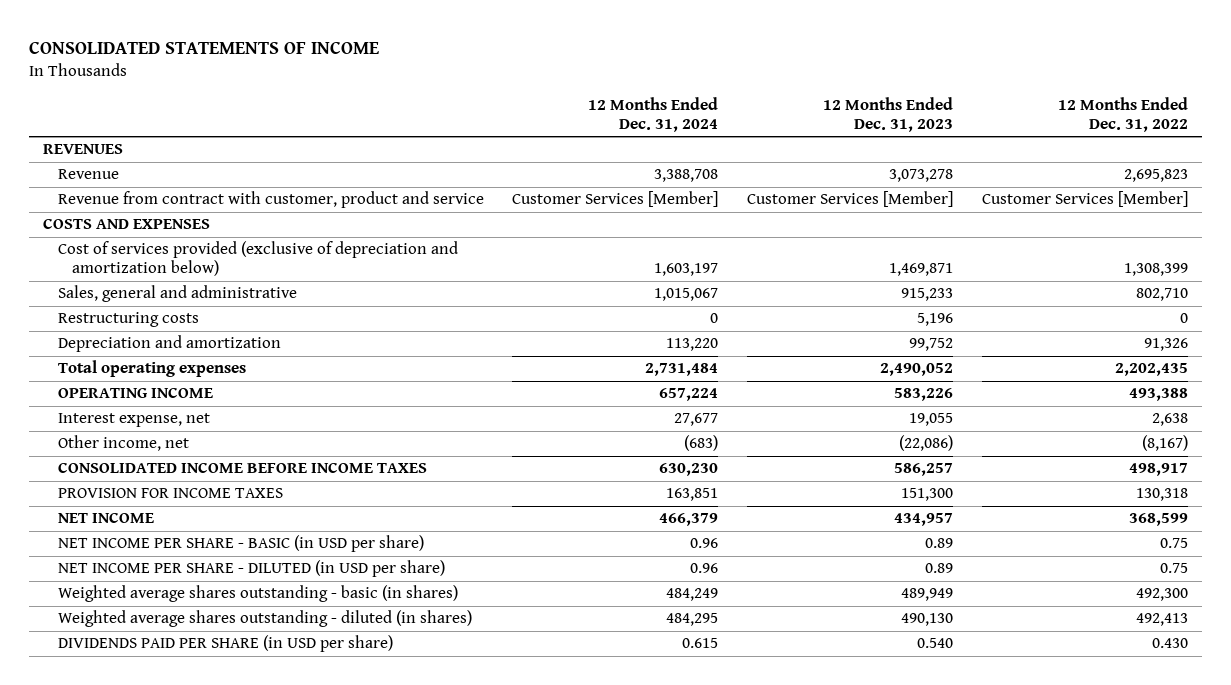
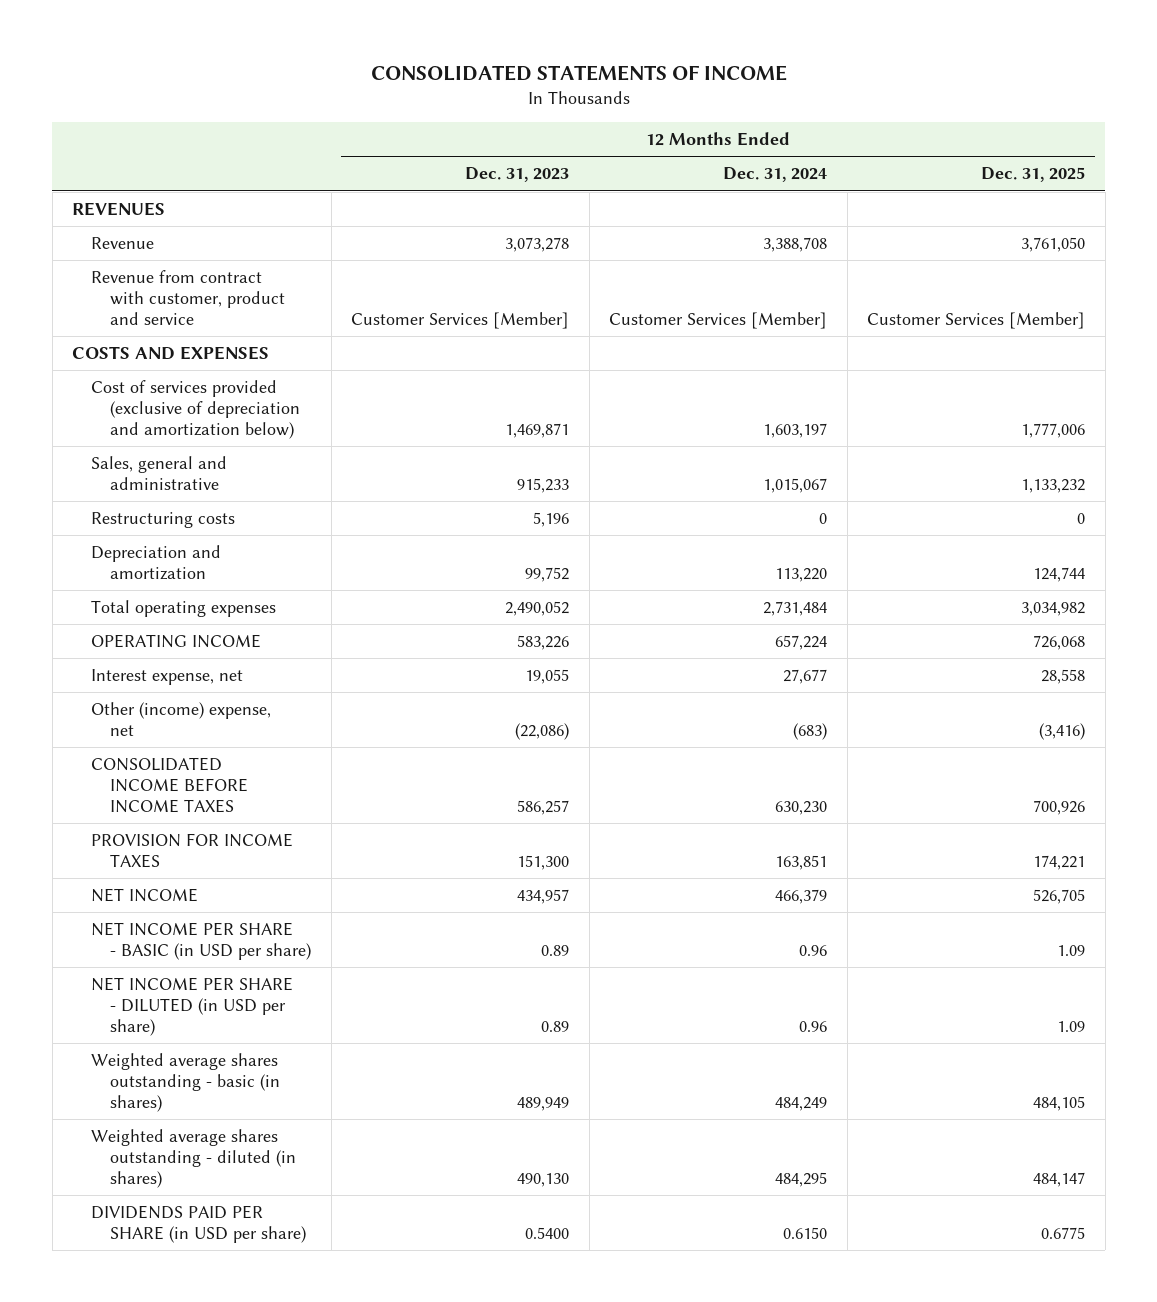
[1057,96,1188,133] 12 Months Ended Dec. 31, 2022 -> none
none -> [981,167,1086,183] Dec. 31, 2025
[57,435,189,452] Other income, net -> [91,701,272,736] Other (income) expense, net
[682,638,719,649] 0.615 -> [783,1226,828,1239] 0.6150
[917,638,954,649] 0.540 -> [525,1226,570,1239] 0.5400

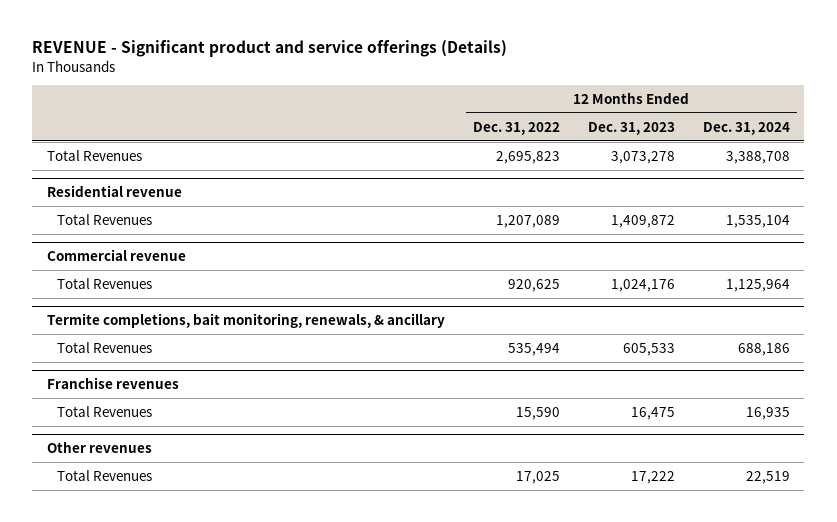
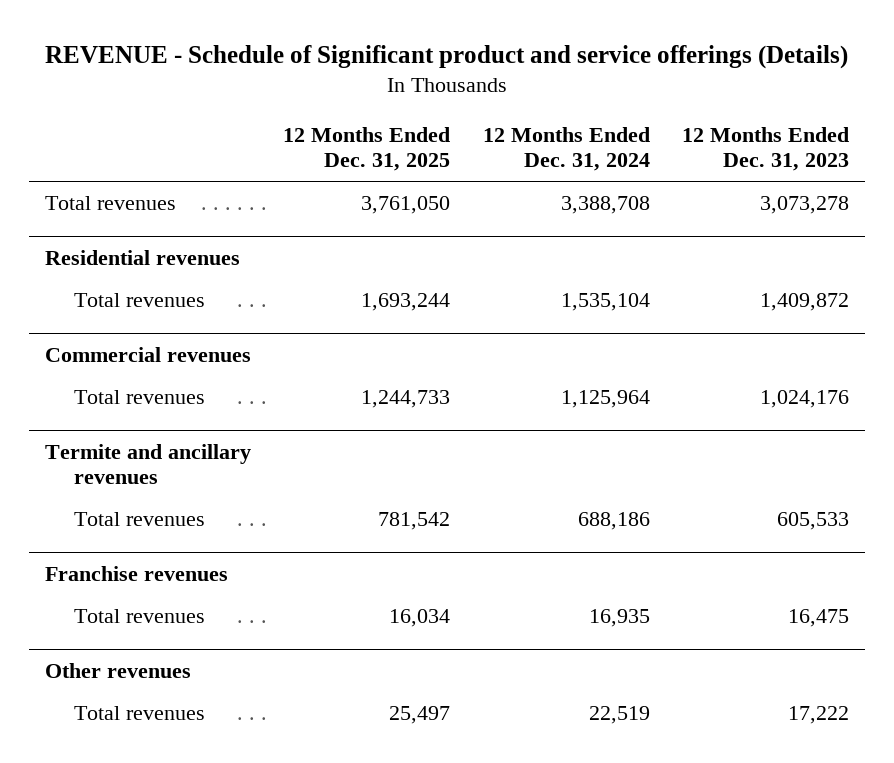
[32,40,508,58] REVENUE - Significant product and service offerings (Details) -> [45,44,849,69] REVENUE - Schedule of Significant product and service offerings (Details)
[472,121,560,135] Dec. 31, 2022 -> none
none -> [283,127,451,172] 12 Months Ended Dec. 31, 2025
[46,313,445,329] Termite completions, bait monitoring, renewals, & ancillary -> none
[46,149,142,161] Total Revenues -> [44,196,176,211] Total revenues
[46,185,182,198] Residential revenue -> [44,249,240,265] Residential revenues
[56,213,152,225] Total Revenues -> [73,293,205,308] Total revenues
[46,249,186,262] Commercial revenue -> [44,346,251,362] Commercial revenues
[56,277,152,289] Total Revenues -> [73,390,205,405] Total revenues
none -> [44,443,251,484] Termite and ancillary revenues
[56,341,152,353] Total Revenues -> [73,512,205,527] Total revenues
[56,405,152,417] Total Revenues -> [73,609,205,624] Total revenues
[56,469,152,481] Total Revenues -> [73,706,205,721] Total revenues

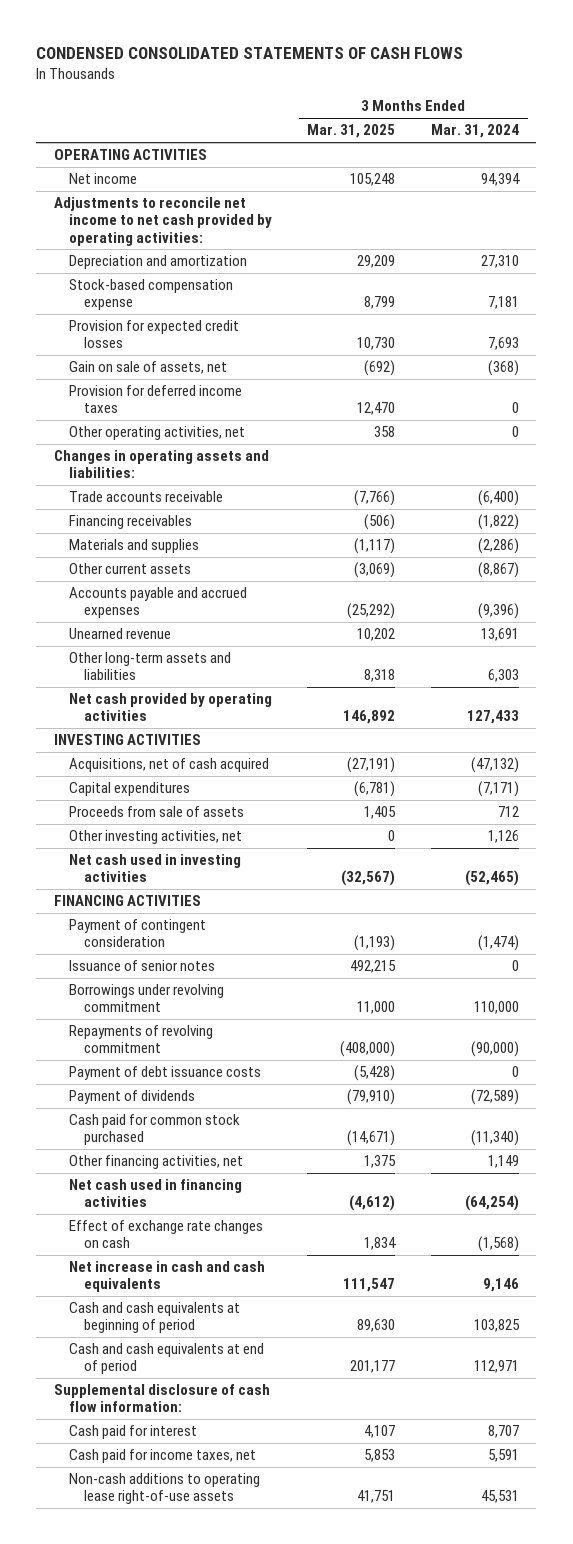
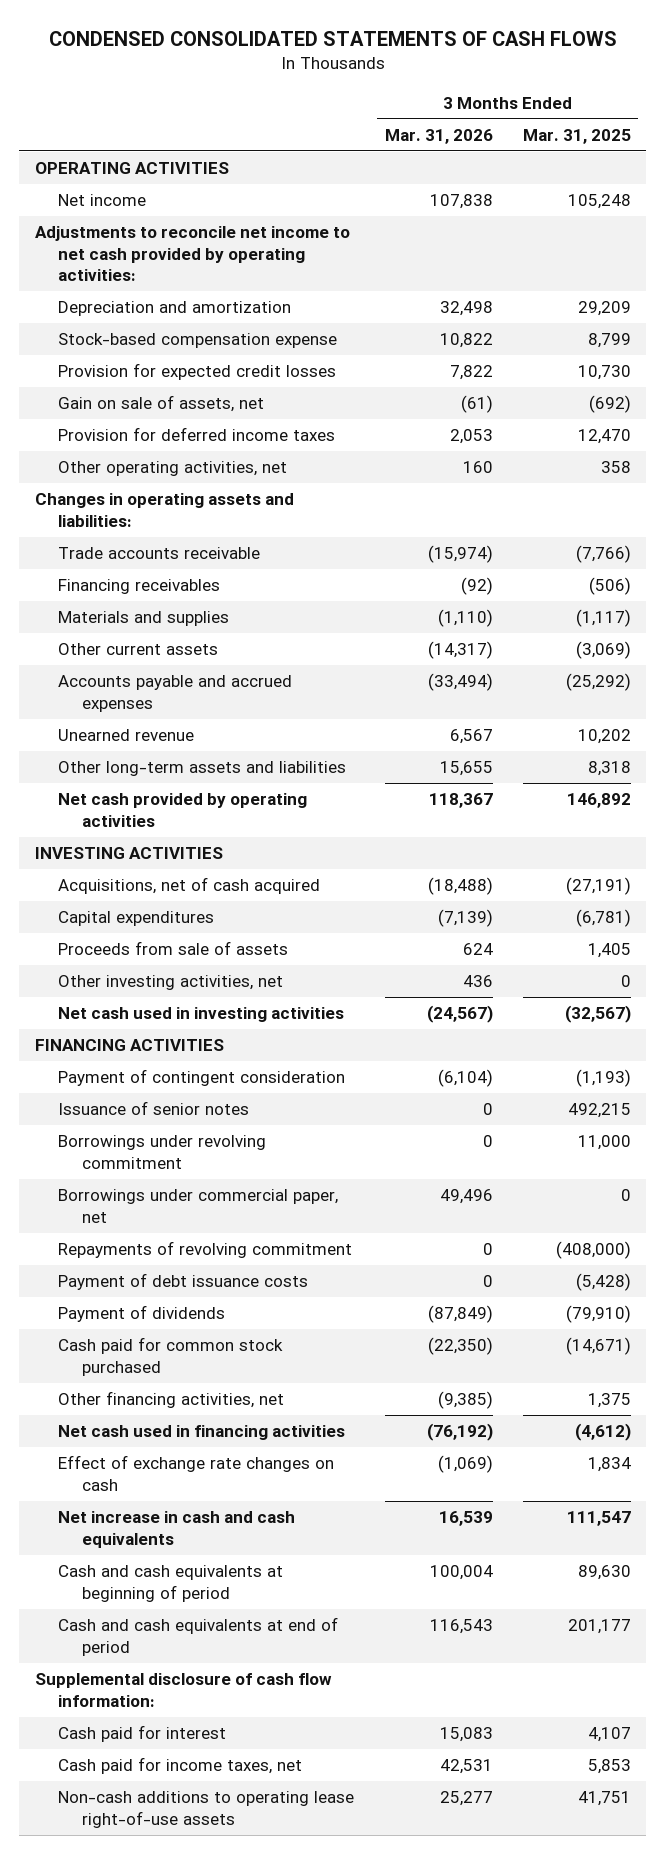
[430,124,519,139] Mar. 31, 2024 -> none
none -> [384,128,493,144] Mar. 31, 2026
none -> [58,1189,339,1223] Borrowings under commercial paper, net

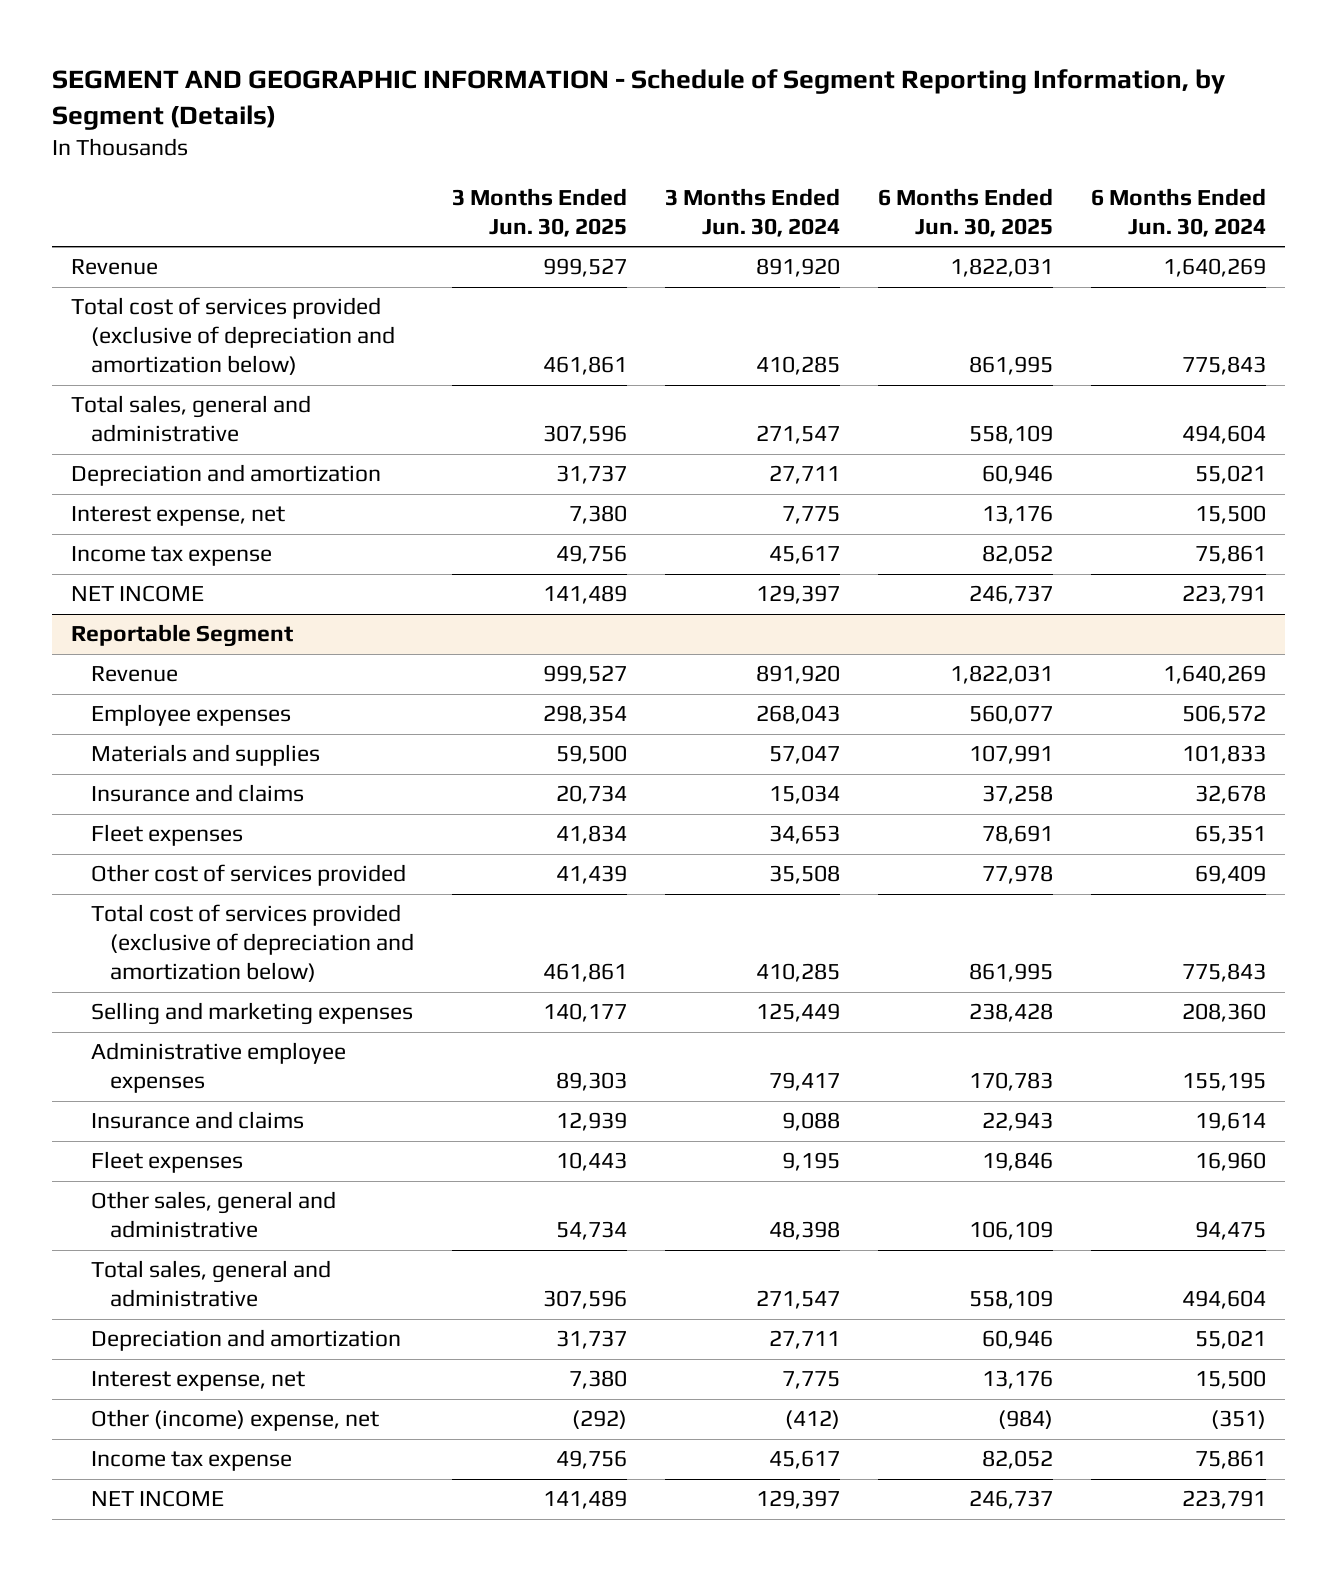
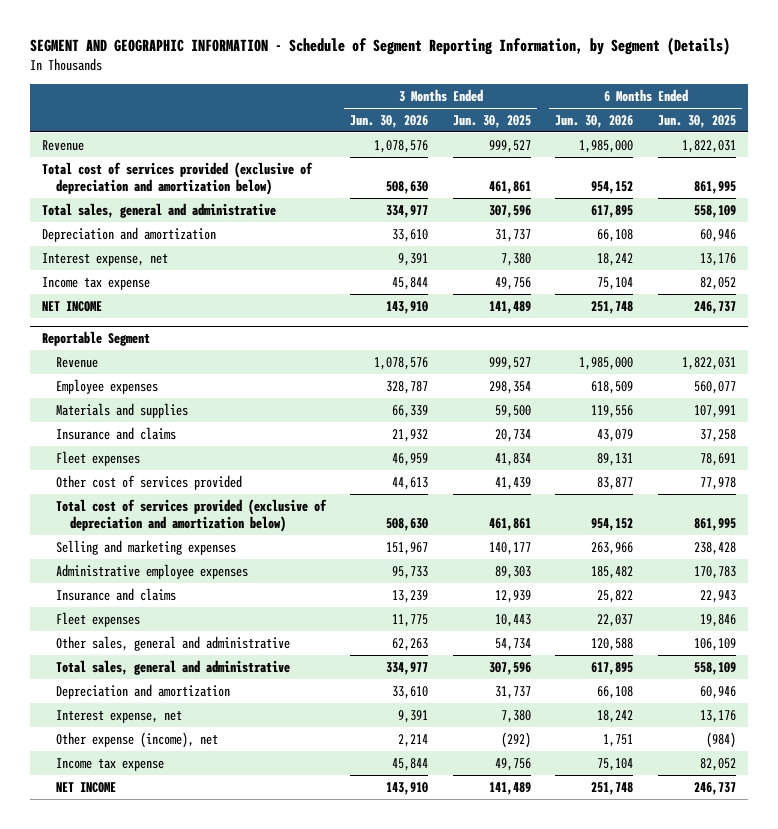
[664,187,840,237] 3 Months Ended Jun. 30, 2024 -> none
[1090,187,1266,237] 6 Months Ended Jun. 30, 2024 -> none
none -> [350,114,429,128] Jun. 30, 2026
none -> [555,114,634,128] Jun. 30, 2026
[90,1409,379,1432] Other (income) expense, net -> [56,731,219,748] Other expense (income), net

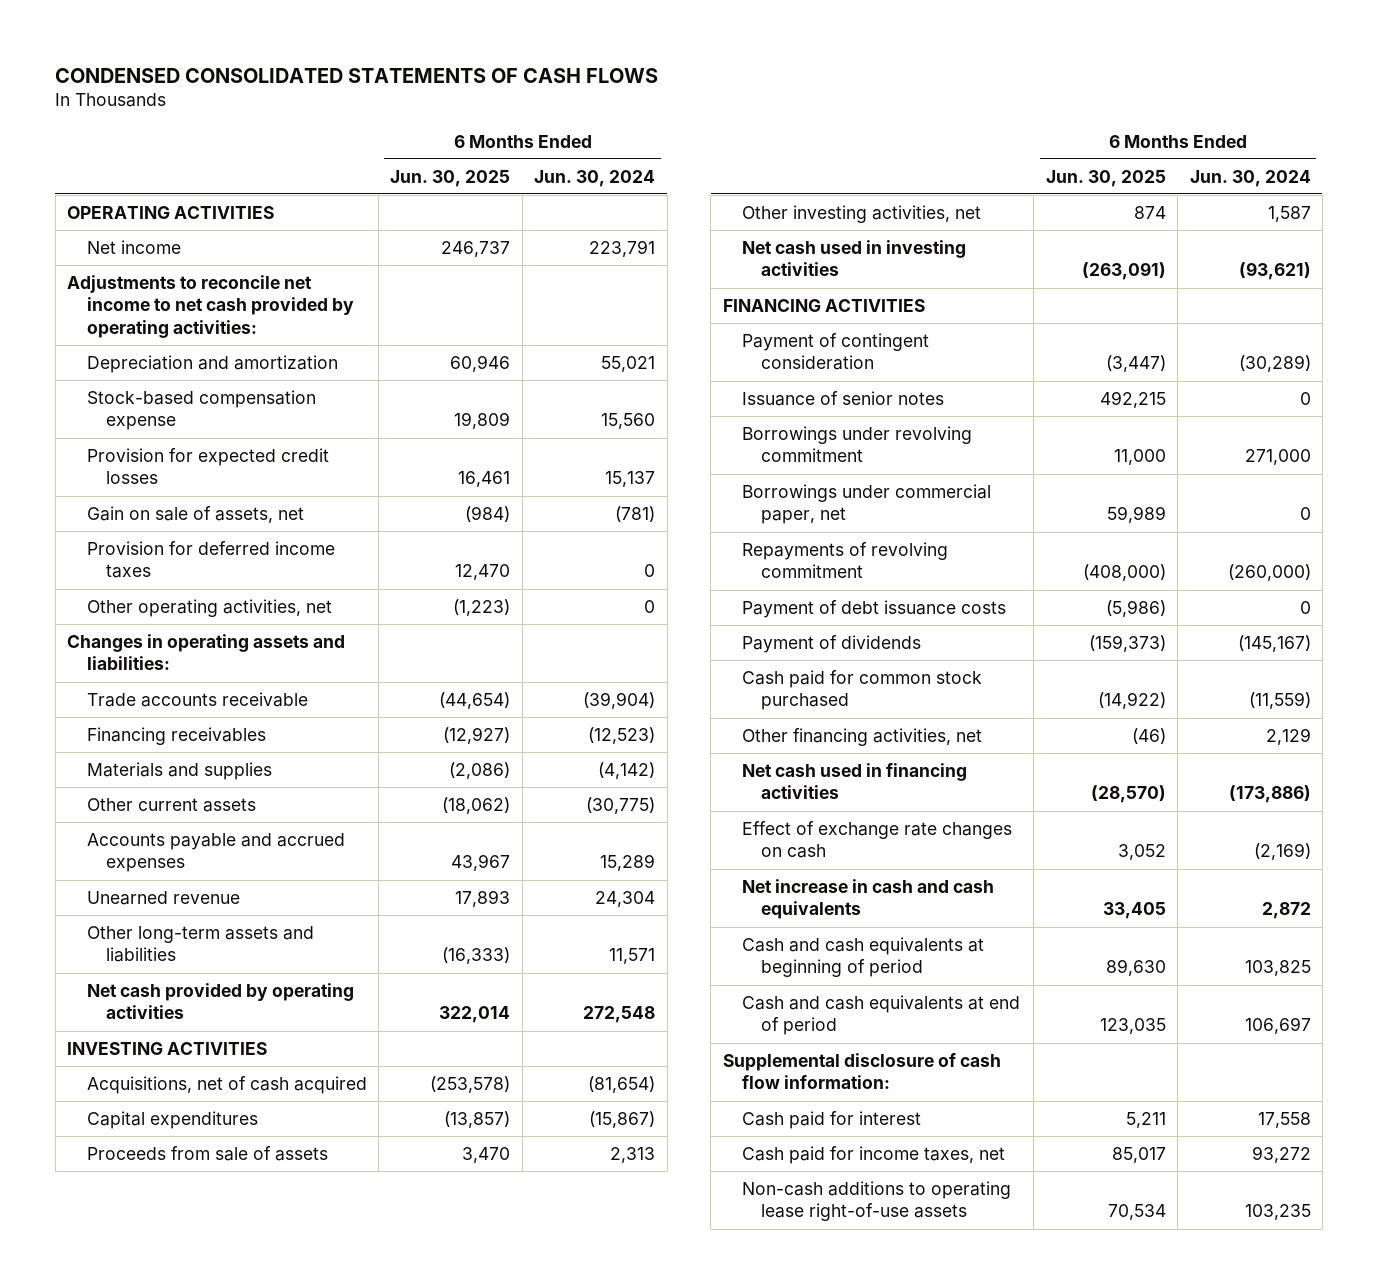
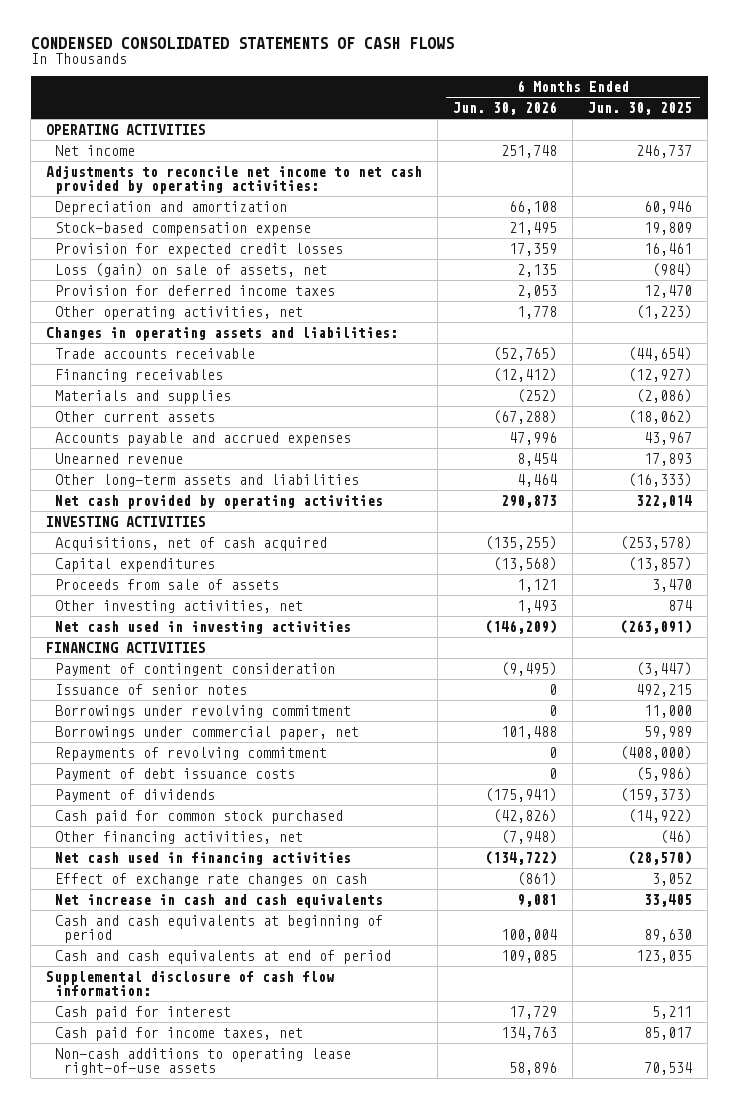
[534,169,656,187] Jun. 30, 2024 -> none
none -> [453,100,558,115] Jun. 30, 2026
[86,505,304,523] Gain on sale of assets, net -> [55,262,328,277] Loss (gain) on sale of assets, net

